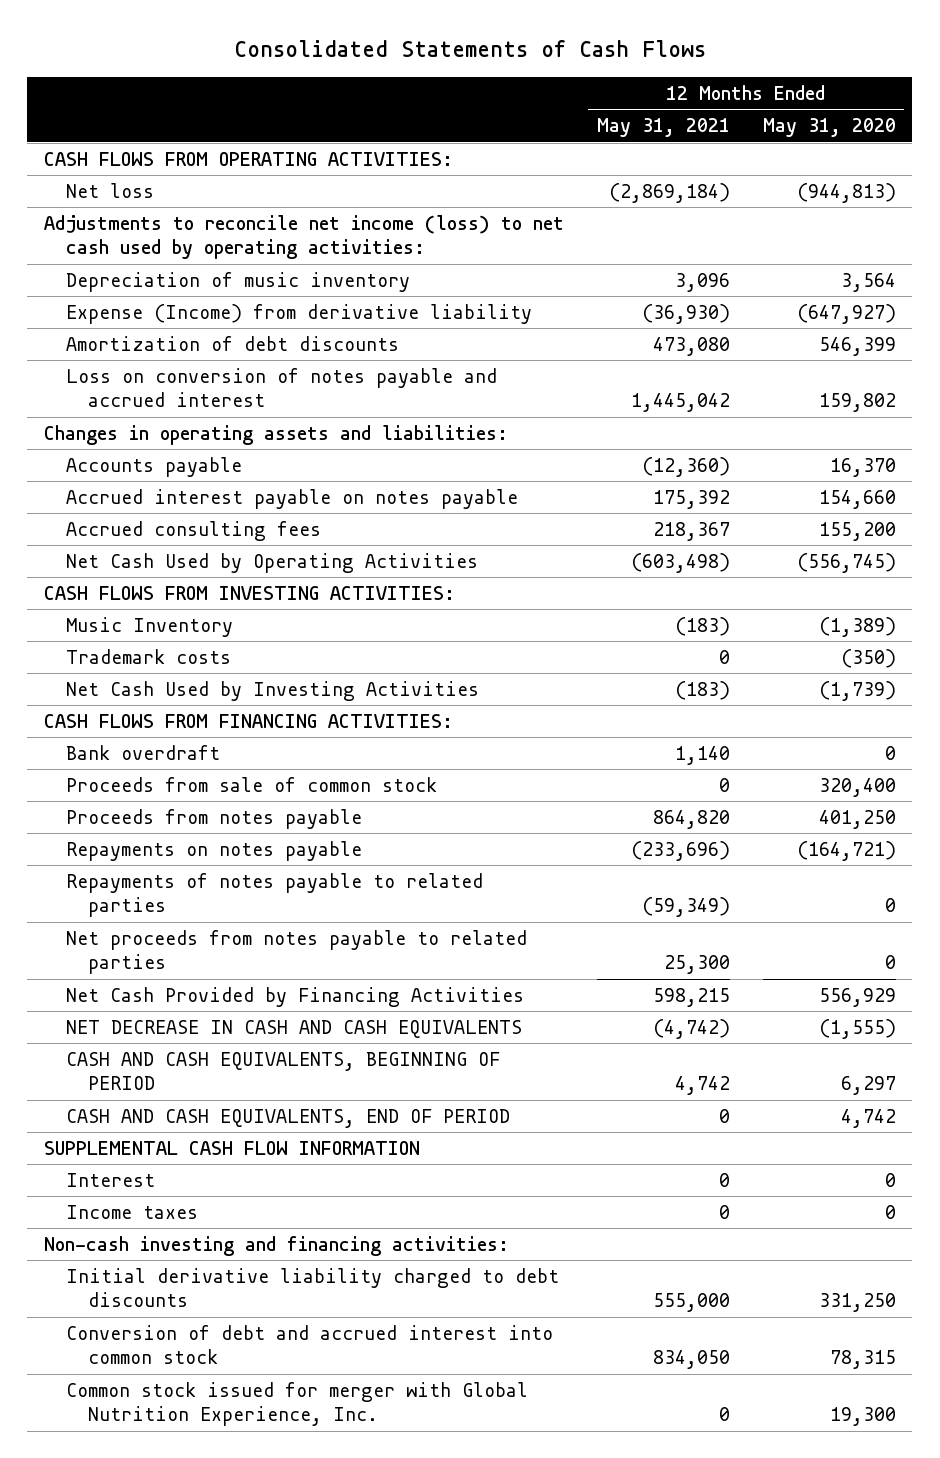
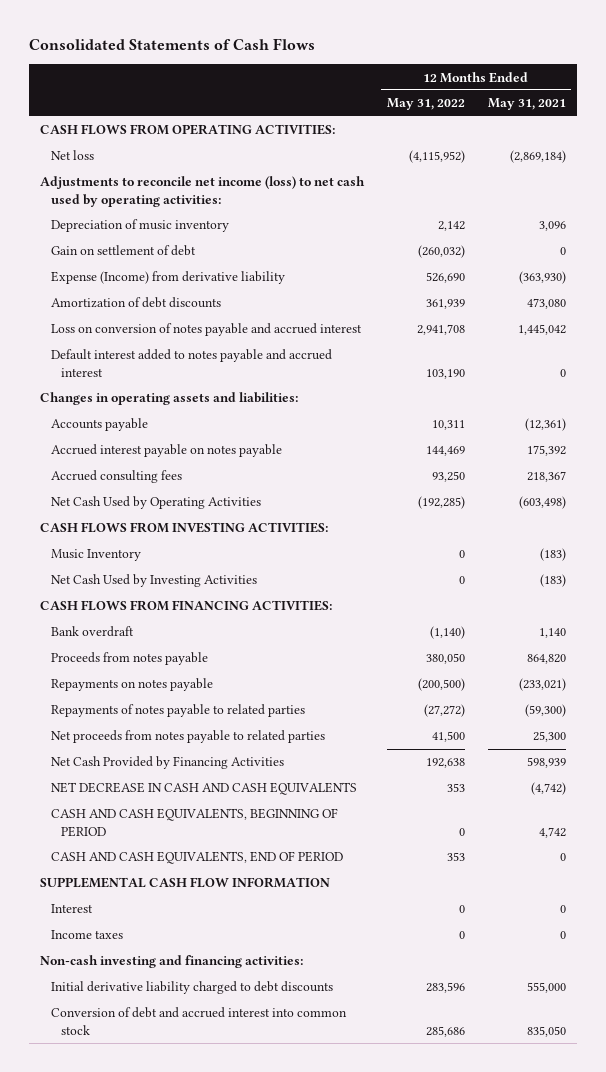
[762,118,896,138] May 31, 2020 -> none
none -> [387,98,466,111] May 31, 2022
none -> [50,245,196,257] Gain on settlement of debt
[641,303,730,324] (36,930) -> [518,271,566,285] (363,930)
none -> [50,349,332,378] Default interest added to notes payable and accrued interest
[641,456,730,477] (12,360) -> [524,418,566,432] (12,361)
[65,648,231,664] Trademark costs -> none
[65,776,437,792] Proceeds from sale of common stock -> none
[630,840,730,861] (233,696) -> [518,678,566,692] (233,021)
[641,897,730,918] (59,349) -> [524,704,566,718] (59,300)
[652,987,730,1007] 598,215 -> [526,757,566,769] 598,939
[65,1381,528,1427] Common stock issued for merger with Global Nutrition Experience, Inc. -> none
[652,1350,730,1370] 834,050 -> [526,1026,566,1038] 835,050

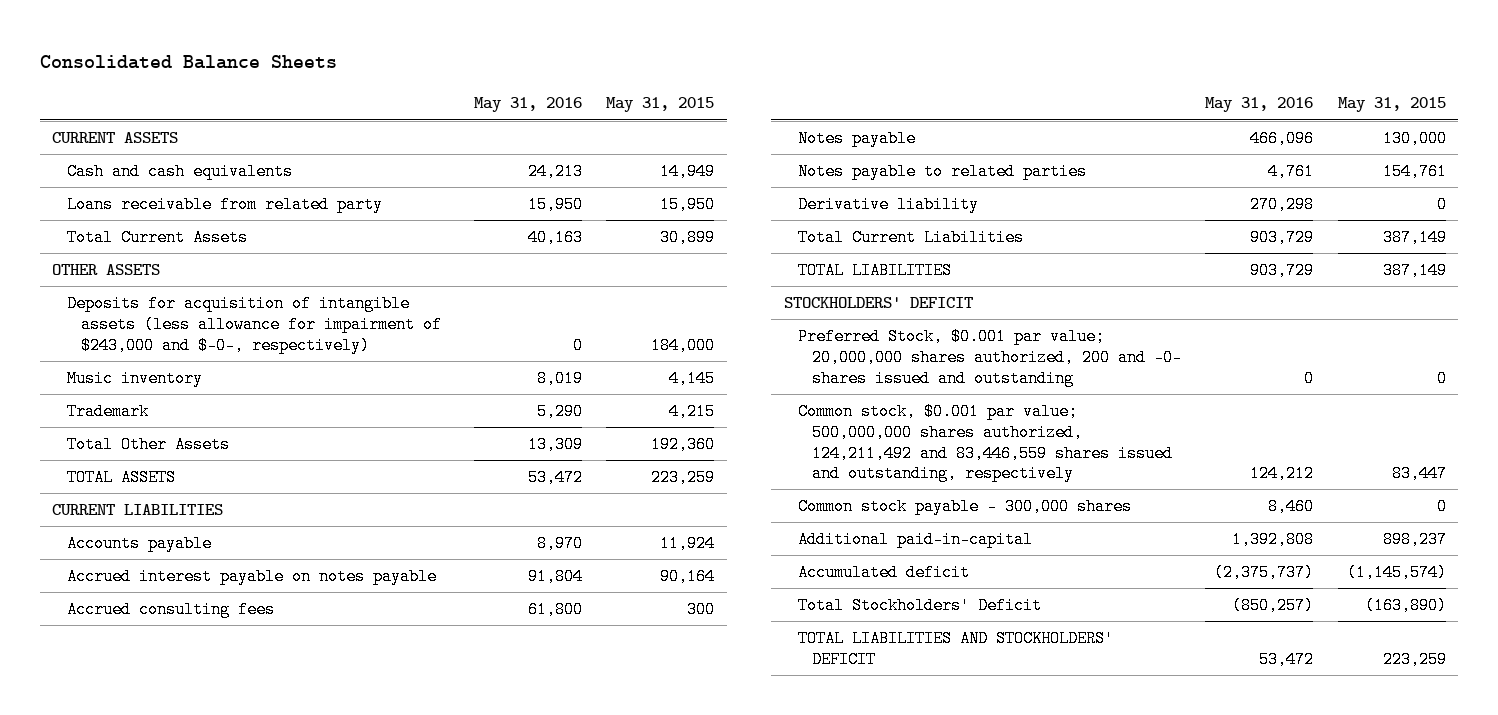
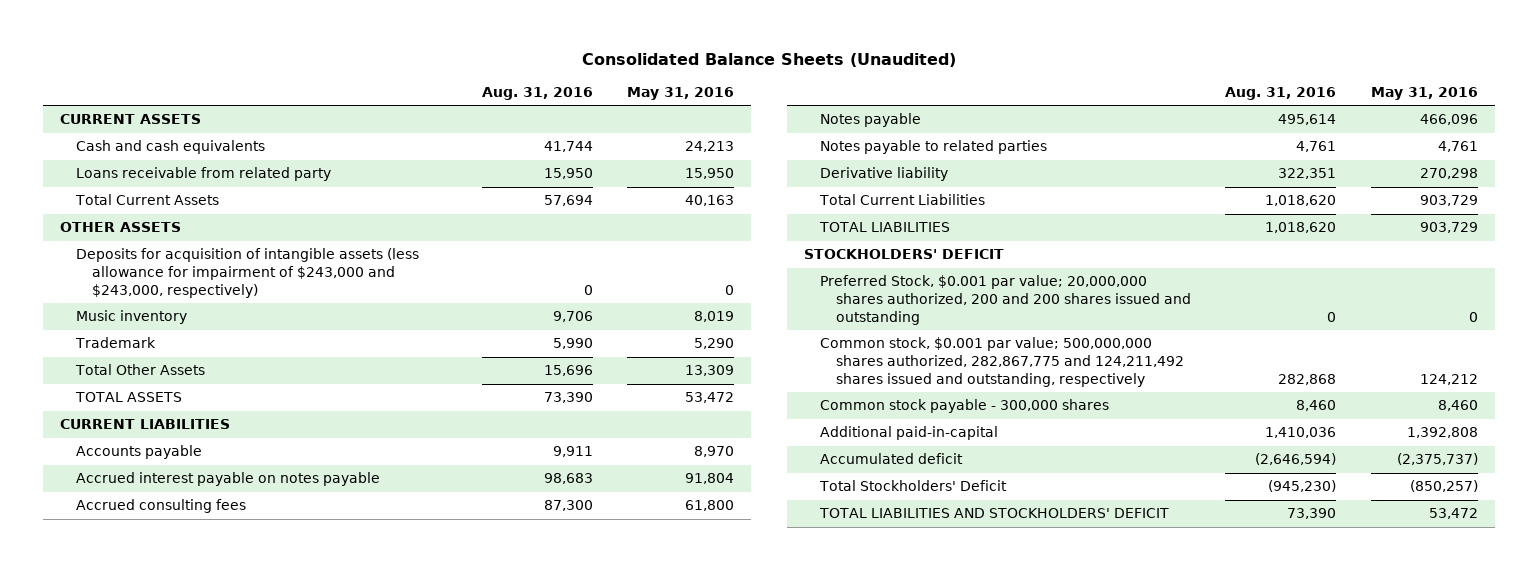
[40,55,338,70] Consolidated Balance Sheets -> [581,52,956,67] Consolidated Balance Sheets (Unaudited)
[606,97,715,113] May 31, 2015 -> none
none -> [481,87,593,101] Aug. 31, 2016
[66,295,443,354] Deposits for acquisition of intangible assets (less allowance for impairment of $243,000 and $-0-, respectively) -> [76,248,420,298] Deposits for acquisition of intangible assets (less allowance for impairment of $243,000 and $243,000, respectively)
[797,328,1183,387] Preferred Stock, $0.001 par value; 20,000,000 shares authorized, 200 and -0- shares issued and outstanding -> [819,275,1191,325] Preferred Stock, $0.001 par value; 20,000,000 shares authorized, 200 and 200 shares issued and outstanding
[797,403,1174,483] Common stock, $0.001 par value; 500,000,000 shares authorized, 124,211,492 and 83,446,559 shares issued and outstanding, respectively -> [819,337,1184,387] Common stock, $0.001 par value; 500,000,000 shares authorized, 282,867,775 and 124,211,492 shares issued and outstanding, respectively

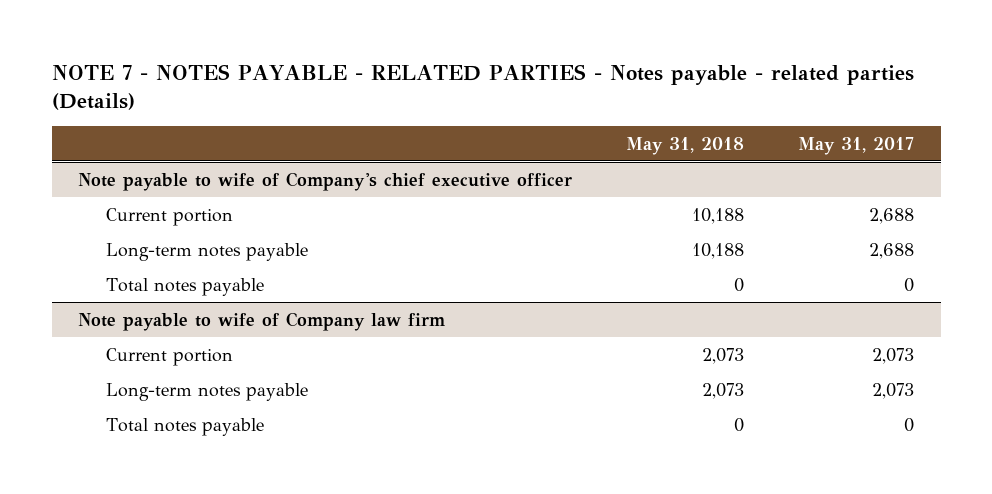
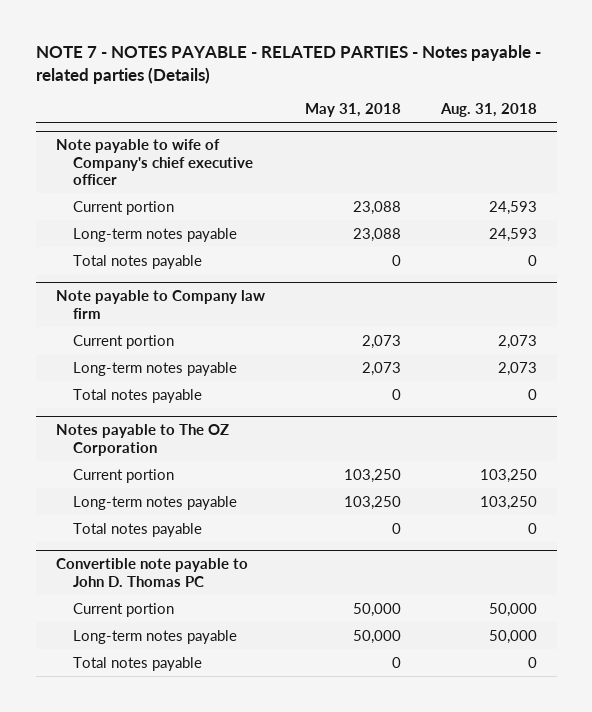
[797,136,914,155] May 31, 2017 -> none
none -> [439,102,537,117] Aug. 31, 2018
[692,207,745,224] 10,188 -> [352,200,401,215] 23,088
[692,242,745,259] 10,188 -> [352,227,401,242] 23,088
[78,311,446,331] Note payable to wife of Company law firm -> [55,290,265,319] Note payable to Company law firm
none -> [55,424,229,456] Notes payable to The OZ Corporation
none -> [73,468,175,483] Current portion
none -> [73,495,238,510] Long-term notes payable
none -> [73,522,203,537] Total notes payable
none -> [55,558,248,587] Convertible note payable to John D. Thomas PC
none -> [73,602,175,617] Current portion
none -> [73,629,238,644] Long-term notes payable
none -> [73,656,203,671] Total notes payable

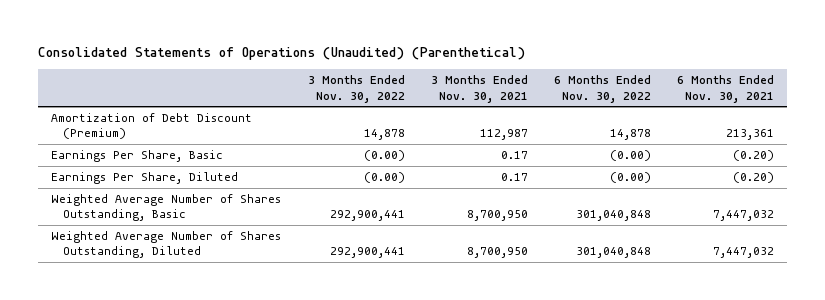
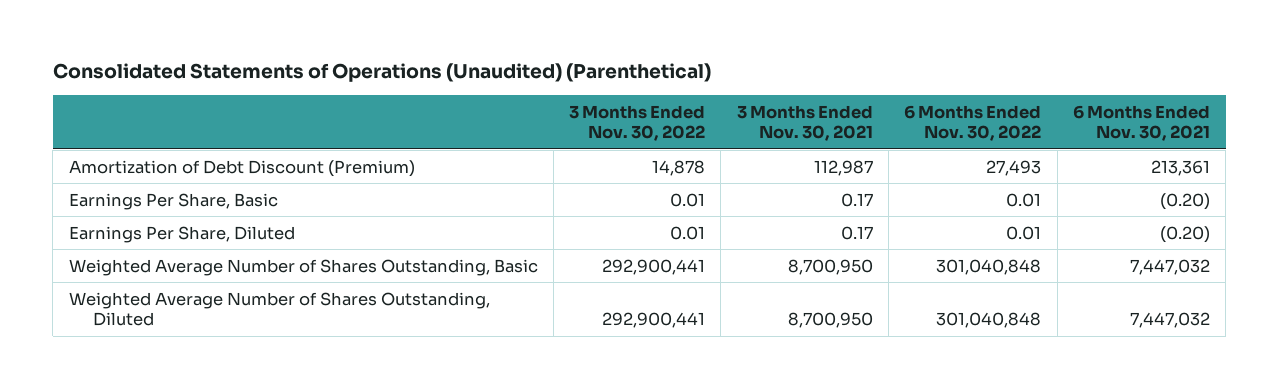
[609,129,651,141] 14,878 -> [986,159,1042,176] 27,493
[363,150,405,162] (0.00) -> [670,192,706,207] 0.01
[609,150,651,162] (0.00) -> [1006,192,1042,207] 0.01
[363,172,405,184] (0.00) -> [670,225,706,240] 0.01
[609,172,651,184] (0.00) -> [1006,225,1042,240] 0.01

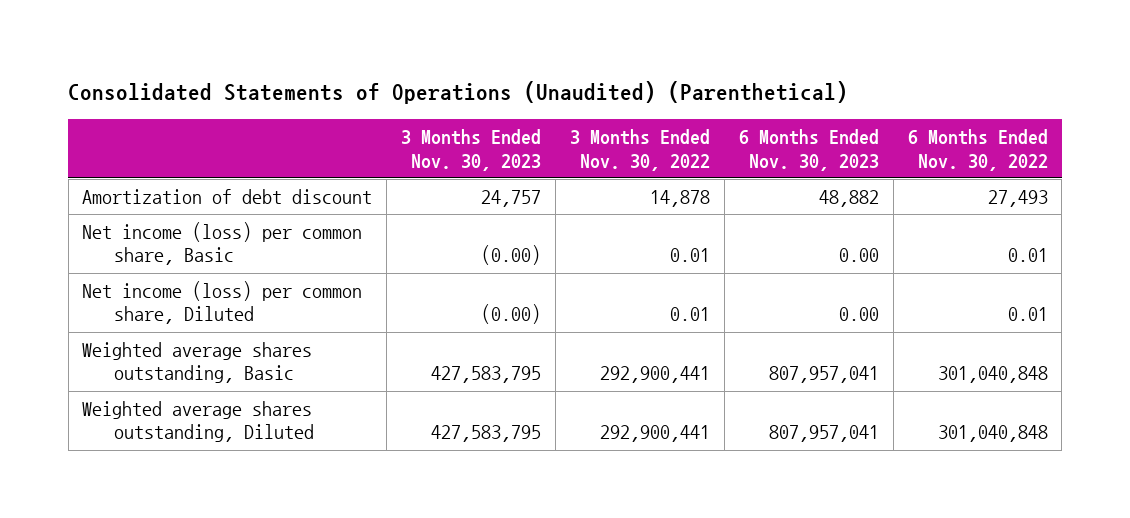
[736,104,873,142] 3 Months Ended Nov. 30, 2021 -> none
[1073,104,1211,142] 6 Months Ended Nov. 30, 2021 -> none
none -> [401,129,542,171] 3 Months Ended Nov. 30, 2023
none -> [738,129,879,171] 6 Months Ended Nov. 30, 2023
[68,159,415,177] Amortization of Debt Discount (Premium) -> [82,189,373,205] Amortization of debt discount
[68,192,278,210] Earnings Per Share, Basic -> [82,222,363,266] Net income (loss) per common share, Basic
[68,225,295,243] Earnings Per Share, Diluted -> [82,281,363,325] Net income (loss) per common share, Diluted
[68,258,538,276] Weighted Average Number of Shares Outstanding, Basic -> [82,342,313,384] Weighted average shares outstanding, Basic
[68,291,490,327] Weighted Average Number of Shares Outstanding, Diluted -> [82,401,314,443] Weighted average shares outstanding, Diluted

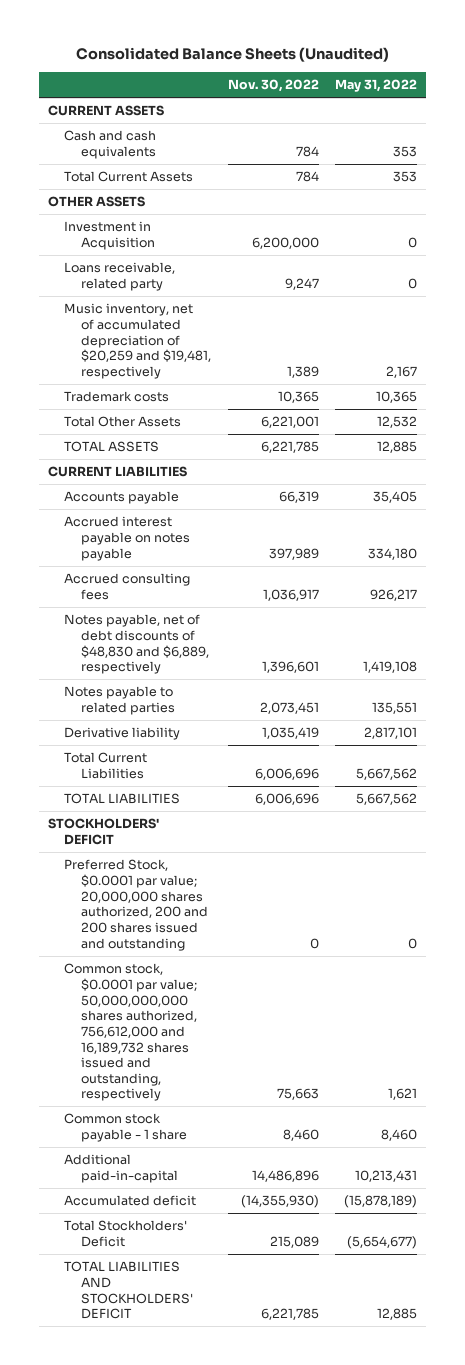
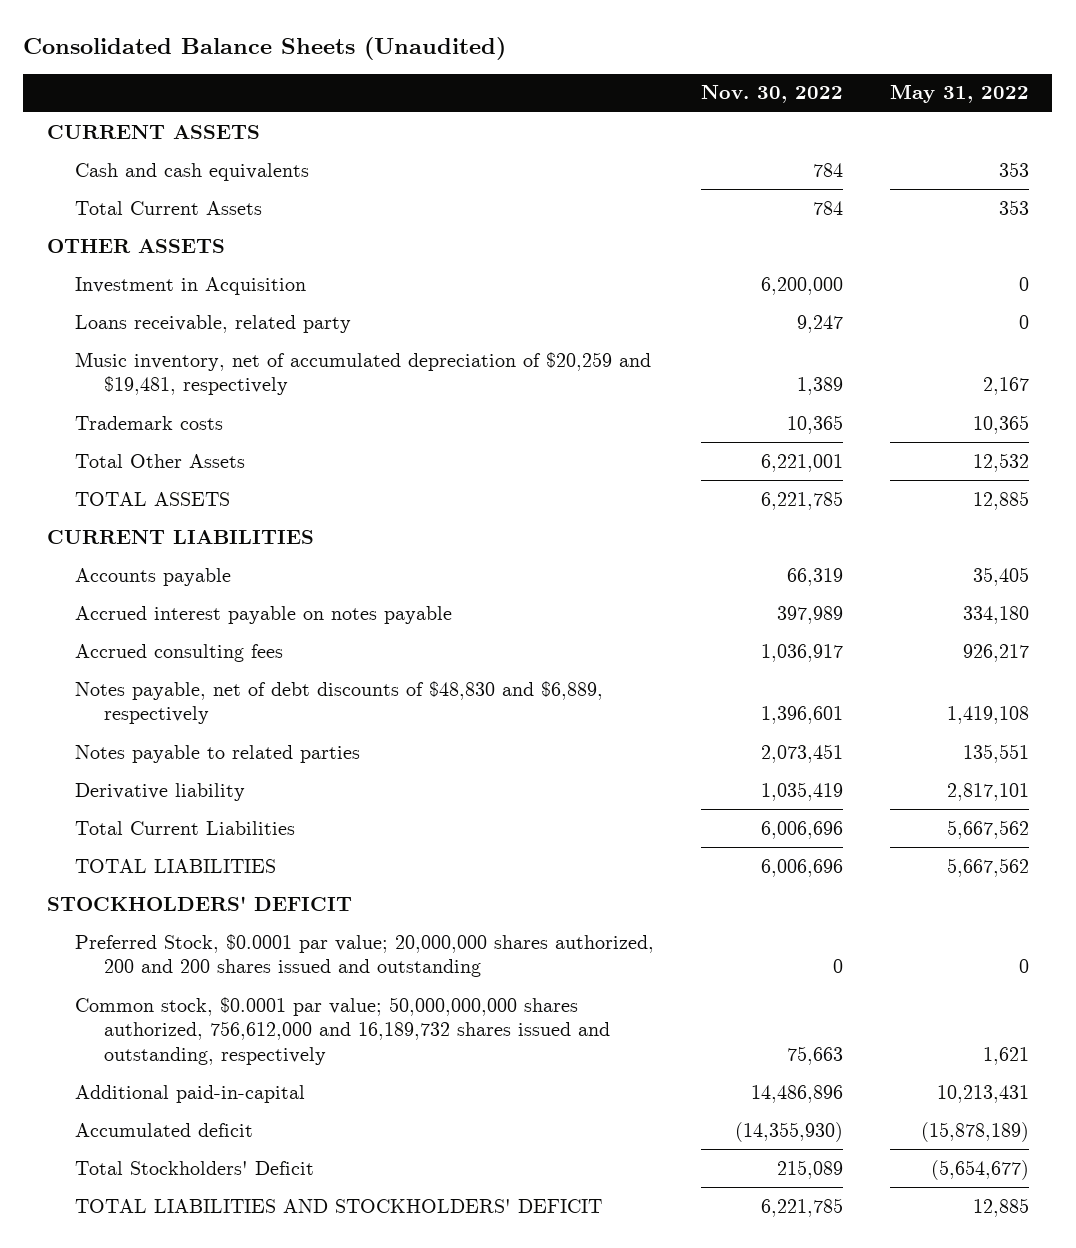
[64,1113,187,1142] Common stock payable - 1 share -> none

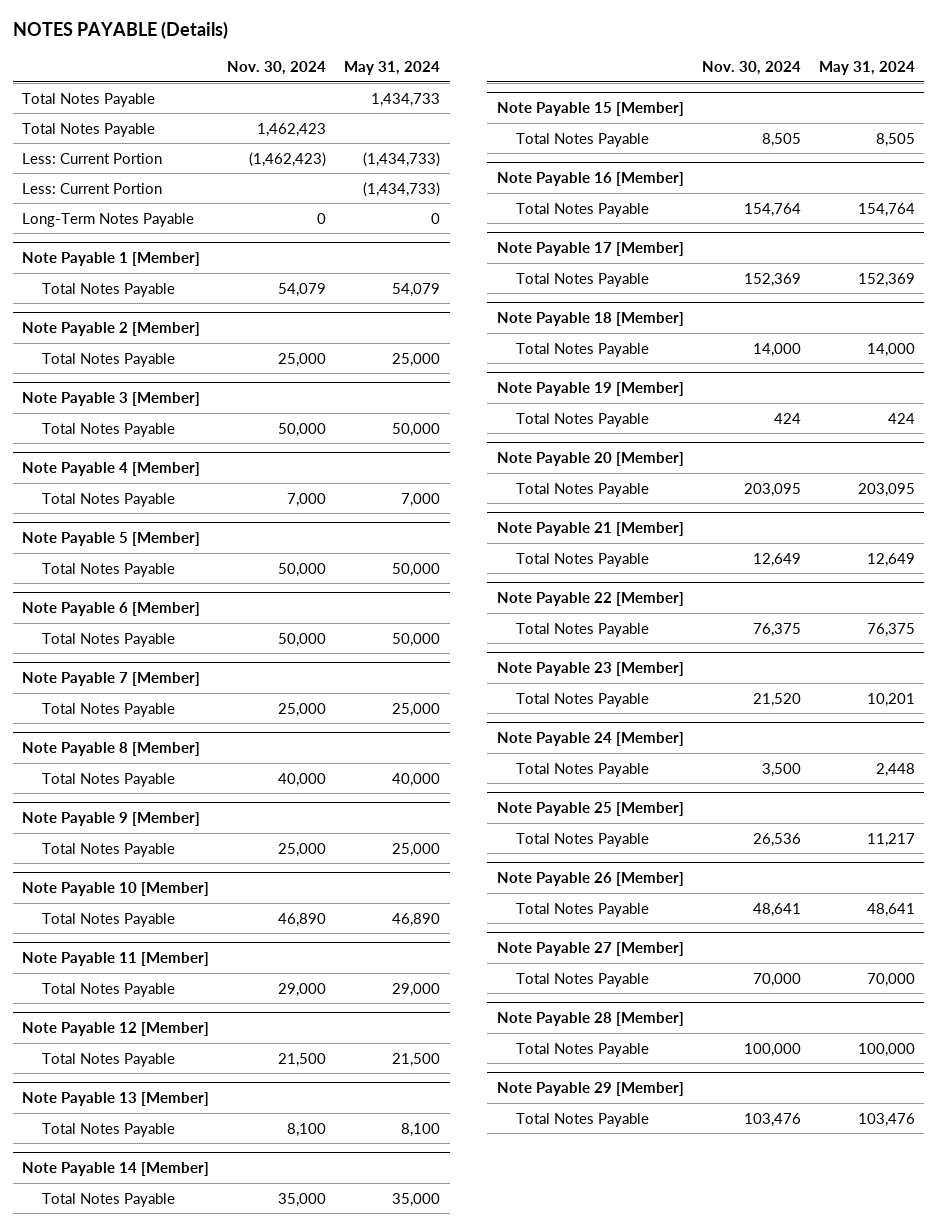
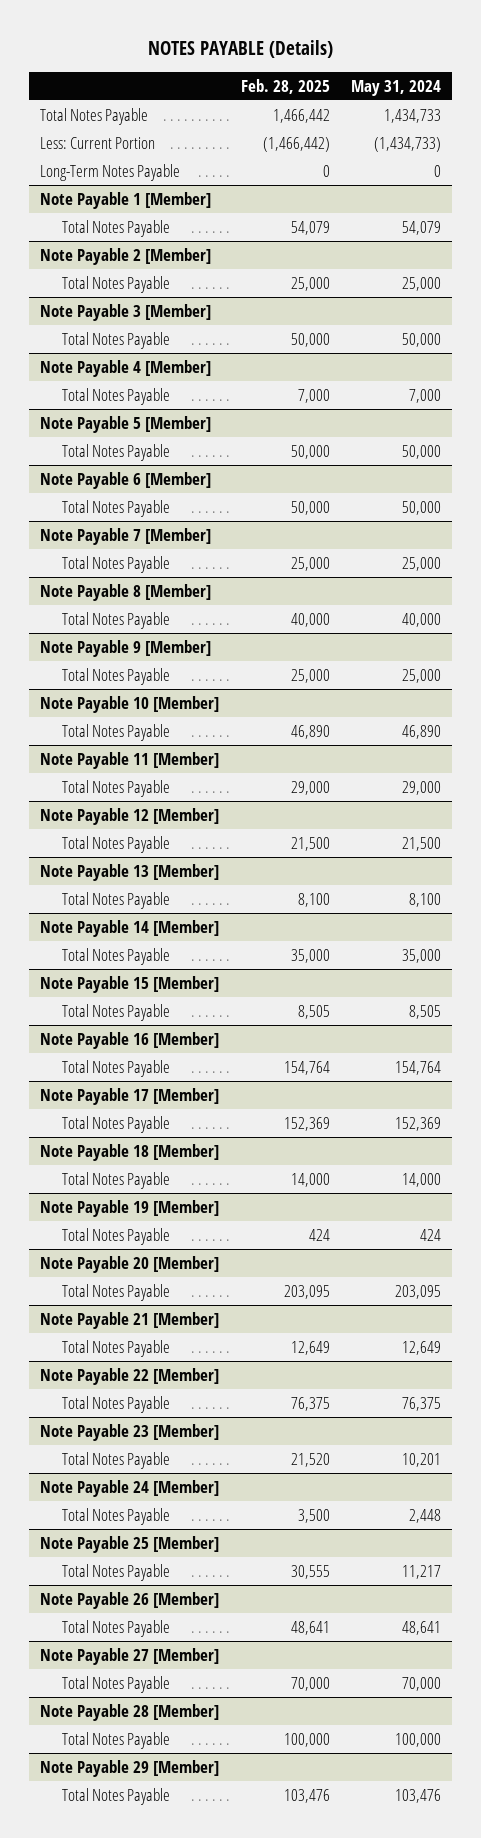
[227,61,327,76] Nov. 30, 2024 -> none
none -> [240,78,330,94] Feb. 28, 2025
[22,122,156,137] Total Notes Payable -> none
[22,182,163,194] Less: Current Portion -> none

